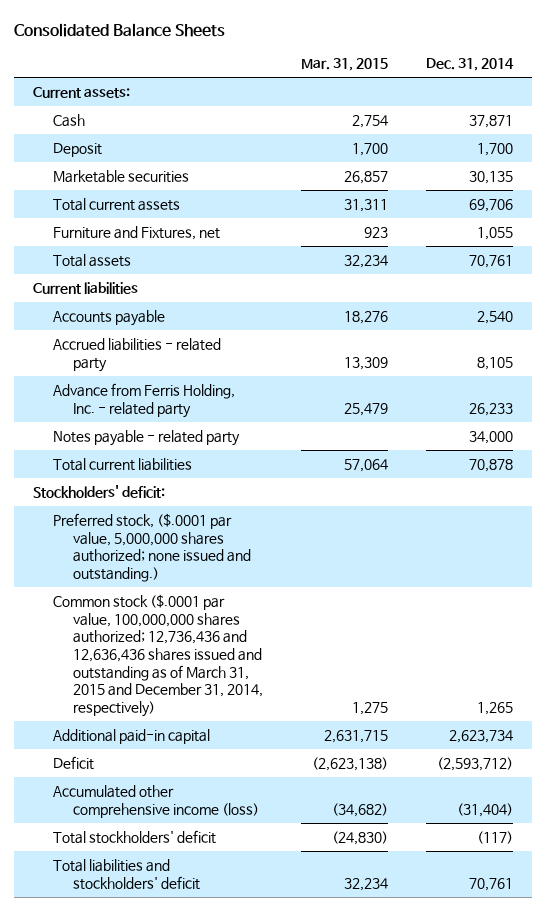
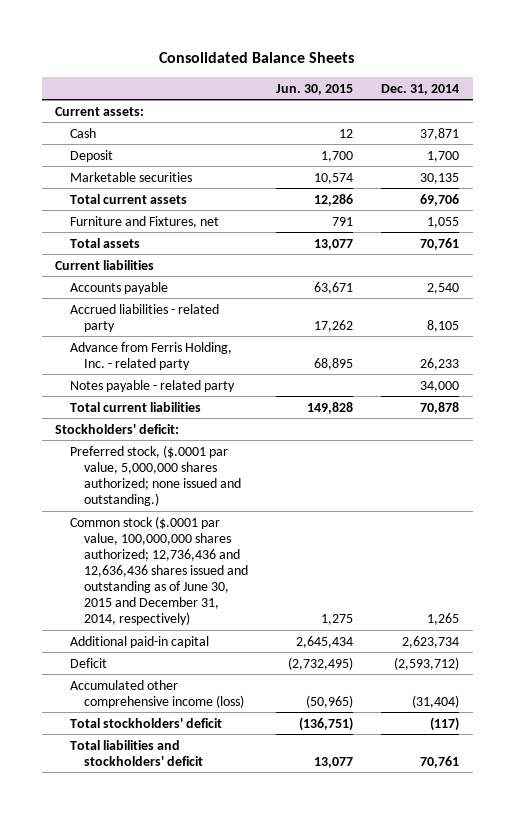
[300,58,388,72] Mar. 31, 2015 -> none
none -> [276,83,354,95] Jun. 30, 2015
[53,593,264,717] Common stock ($.0001 par value, 100,000,000 shares authorized; 12,736,436 and 12,636,436 shares issued and outstanding as of March 31, 2015 and December 31, 2014, respectively) -> [69,515,249,626] Common stock ($.0001 par value, 100,000,000 shares authorized; 12,736,436 and 12,636,436 shares issued and outstanding as of June 30, 2015 and December 31, 2014, respectively)

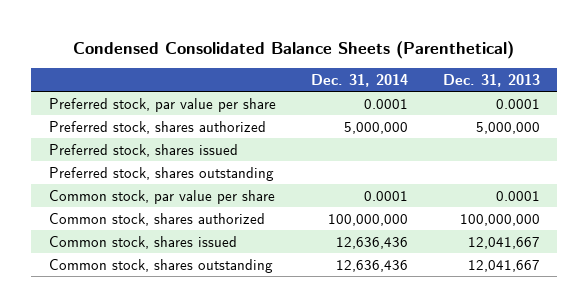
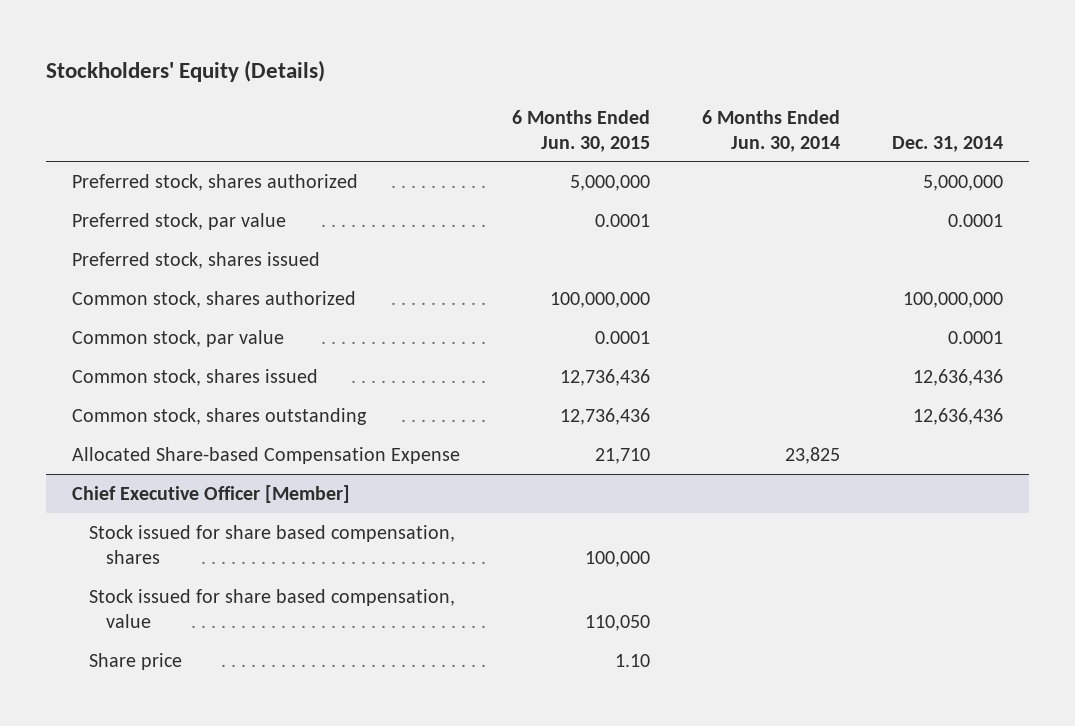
[73,40,515,59] Condensed Consolidated Balance Sheets (Parenthetical) -> [46,59,326,82] Stockholders' Equity (Details)
[442,73,540,87] Dec. 31, 2013 -> none
none -> [512,109,651,152] 6 Months Ended Jun. 30, 2015
none -> [702,109,841,152] 6 Months Ended Jun. 30, 2014
[48,97,276,112] Preferred stock, par value per share -> none
none -> [72,212,287,230] Preferred stock, par value
[48,166,274,181] Preferred stock, shares outstanding -> none
[48,189,275,204] Common stock, par value per share -> none
none -> [72,329,285,347] Common stock, par value
none -> [72,446,461,464] Allocated Share-based Compensation Expense
none -> [72,484,351,503] Chief Executive Officer [Member]
none -> [89,524,456,564] Stock issued for share based compensation, shares
none -> [89,588,456,628] Stock issued for share based compensation, value
none -> [89,652,183,670] Share price

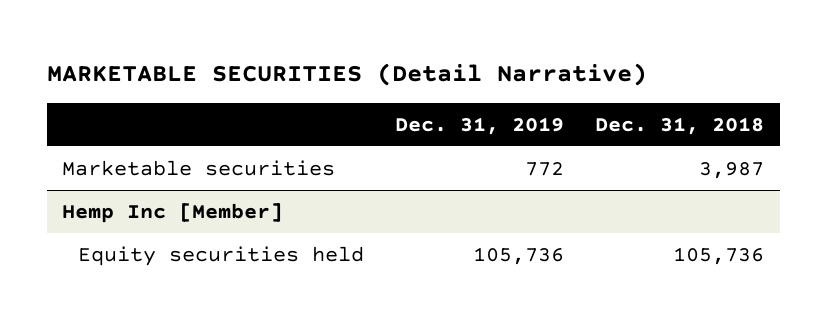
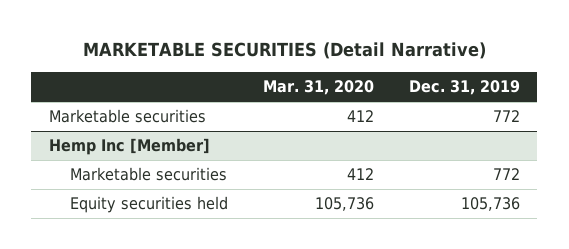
[595,117,765,136] Dec. 31, 2018 -> none
none -> [262,80,374,96] Mar. 31, 2020
none -> [69,167,227,182] Marketable securities

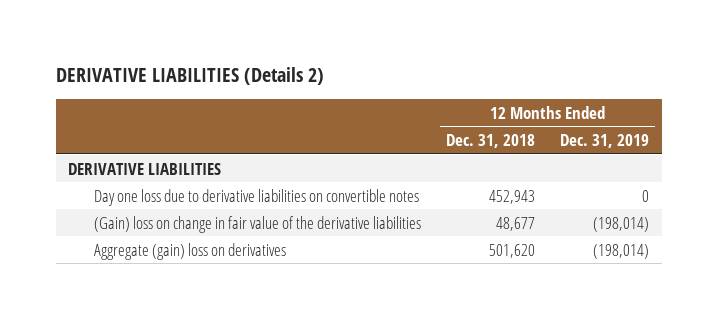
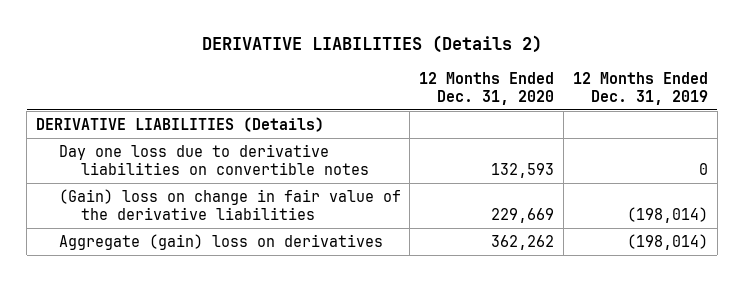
[446,134,536,149] Dec. 31, 2018 -> none
none -> [419,71,555,105] 12 Months Ended Dec. 31, 2020
[68,162,222,175] DERIVATIVE LIABILITIES -> [36,116,325,132] DERIVATIVE LIABILITIES (Details)

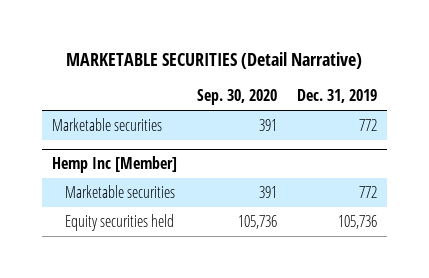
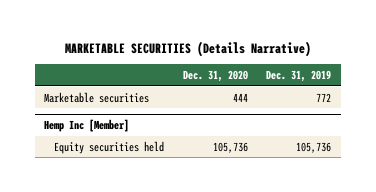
[66,51,363,69] MARKETABLE SECURITIES (Detail Narrative) -> [64,40,311,57] MARKETABLE SECURITIES (Details Narrative)
[196,89,277,106] Sep. 30, 2020 -> none
none -> [182,69,248,82] Dec. 31, 2020
[65,184,176,198] Marketable securities -> none

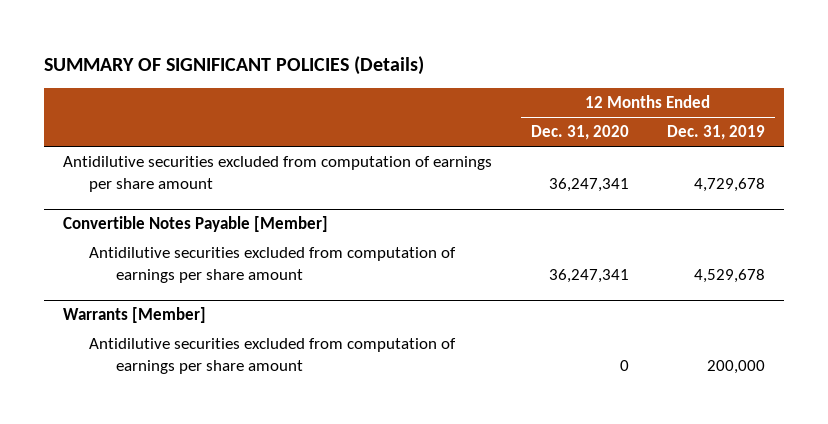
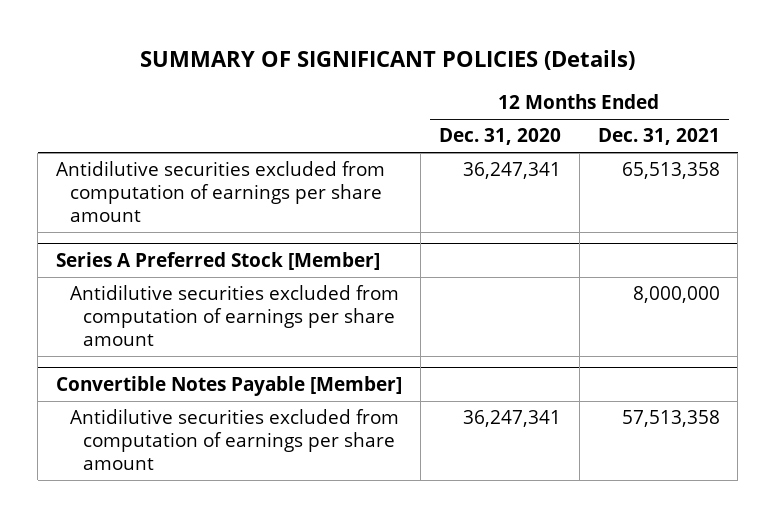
[667,125,766,141] Dec. 31, 2019 -> none
none -> [597,128,720,146] Dec. 31, 2021
none -> [56,251,381,270] Series A Preferred Stock [Member]
none -> [69,285,399,347] Antidilutive securities excluded from computation of earnings per share amount
[63,307,207,324] Warrants [Member] -> none
[89,338,457,375] Antidilutive securities excluded from computation of earnings per share amount -> none

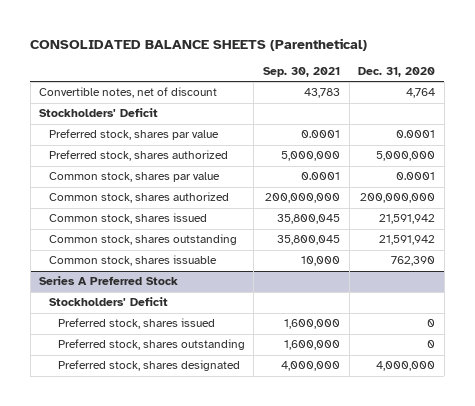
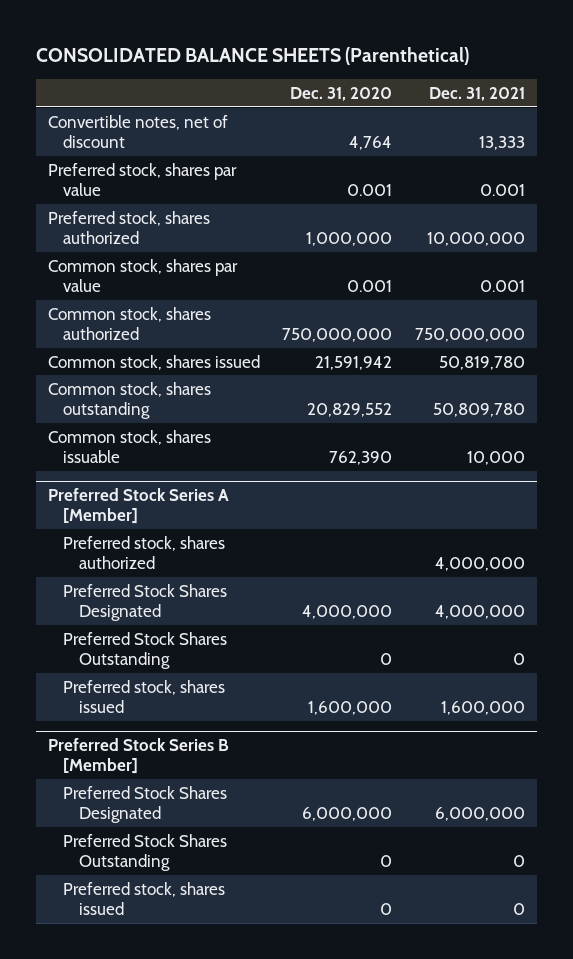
[262,67,340,78] Sep. 30, 2021 -> none
none -> [429,86,526,101] Dec. 31, 2021
[39,108,159,118] Stockholders' Deficit -> none
[396,130,436,139] 0.0001 -> [347,183,393,196] 0.001
[376,151,436,162] 5,000,000 -> [306,231,393,246] 1,000,000
[396,172,436,181] 0.0001 -> [347,279,393,292] 0.001
[360,193,436,204] 200,000,000 -> [282,327,393,342] 750,000,000
[379,235,436,246] 21,591,942 -> [307,402,393,417] 20,829,552
[48,297,168,307] Stockholders' Deficit -> none
[39,276,179,286] Series A Preferred Stock -> [47,487,229,525] Preferred Stock Series A [Member]
none -> [63,535,226,569] Preferred stock, shares authorized
none -> [63,583,228,621] Preferred Stock Shares Designated
none -> [63,631,228,669] Preferred Stock Shares Outstanding
none -> [63,679,226,713] Preferred stock, shares issued
none -> [47,737,229,775] Preferred Stock Series B [Member]
none -> [63,785,228,823] Preferred Stock Shares Designated
none -> [63,833,228,871] Preferred Stock Shares Outstanding
[57,339,245,351] Preferred stock, shares outstanding -> none
[57,360,240,372] Preferred stock, shares designated -> none

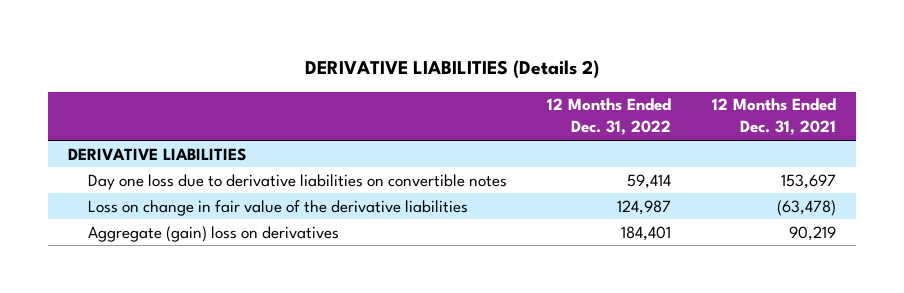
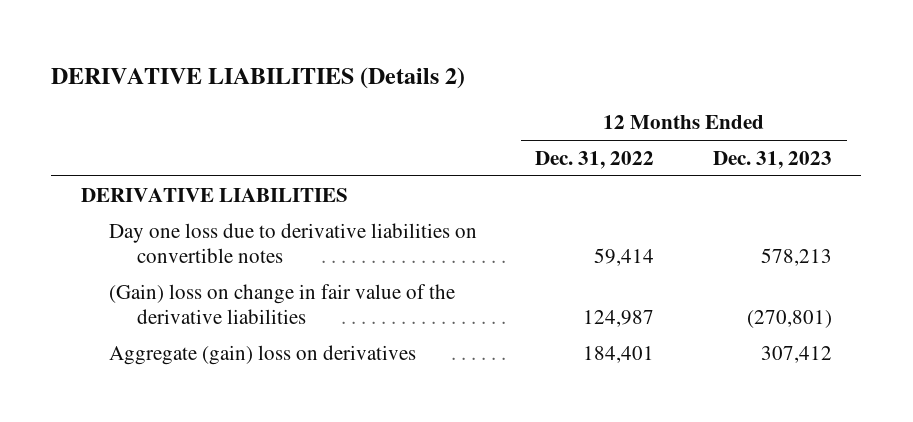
[711,98,836,136] 12 Months Ended Dec. 31, 2021 -> none
none -> [713,150,833,169] Dec. 31, 2023
[87,199,468,216] Loss on change in fair value of the derivative liabilities -> [108,283,455,325] (Gain) loss on change in fair value of the derivative liabilities

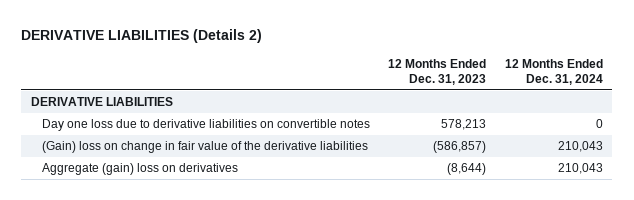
[535,150,655,169] Dec. 31, 2022 -> none
none -> [504,58,603,86] 12 Months Ended Dec. 31, 2024
[747,310,833,329] (270,801) -> [433,141,487,154] (586,857)
[761,345,833,363] 307,412 -> [447,163,487,176] (8,644)

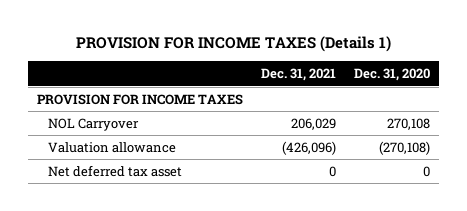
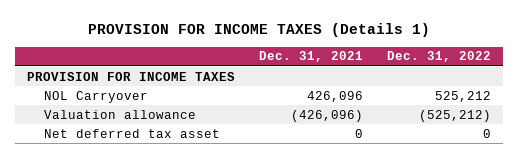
[353,68,430,82] Dec. 31, 2020 -> none
none -> [387,51,492,63] Dec. 31, 2022
[291,117,337,130] 206,029 -> [307,90,364,102] 426,096

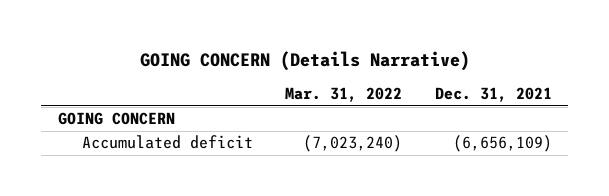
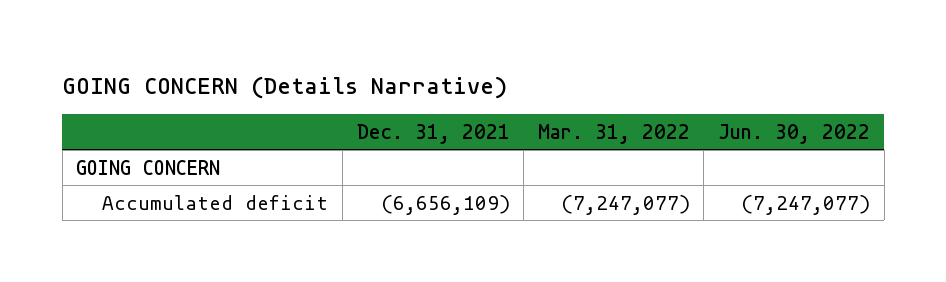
none -> [717,123,870,144] Jun. 30, 2022
[303,135,403,153] (7,023,240) -> [560,194,690,215] (7,247,077)

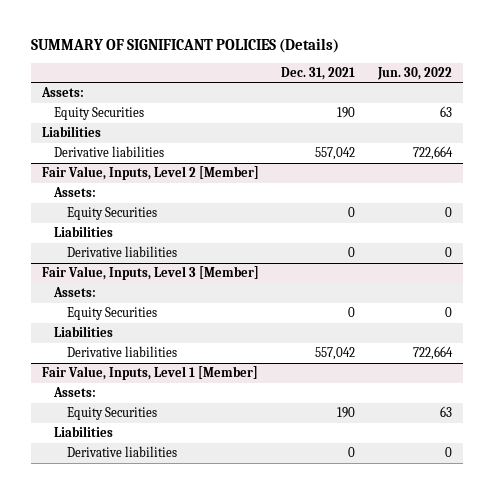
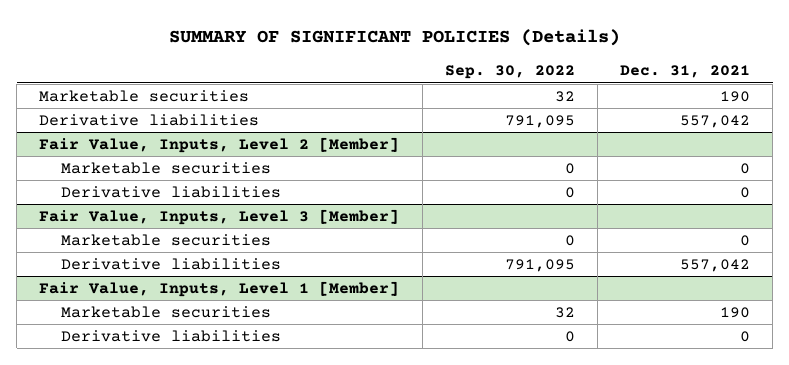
[376,66,452,80] Jun. 30, 2022 -> none
none -> [444,65,575,80] Sep. 30, 2022
[40,87,84,98] Assets: -> none
[54,107,145,121] Equity Securities -> none
[41,126,101,138] Liabilities -> none
none -> [39,89,250,102] Marketable securities
[53,187,97,198] Assets: -> none
[66,207,157,221] Equity Securities -> none
[54,226,114,238] Liabilities -> none
none -> [60,161,271,174] Marketable securities
[53,287,97,298] Assets: -> none
[66,307,157,321] Equity Securities -> none
[54,326,114,338] Liabilities -> none
none -> [60,233,271,246] Marketable securities
[53,387,97,398] Assets: -> none
[66,407,157,421] Equity Securities -> none
[54,426,114,438] Liabilities -> none
none -> [60,305,271,318] Marketable securities

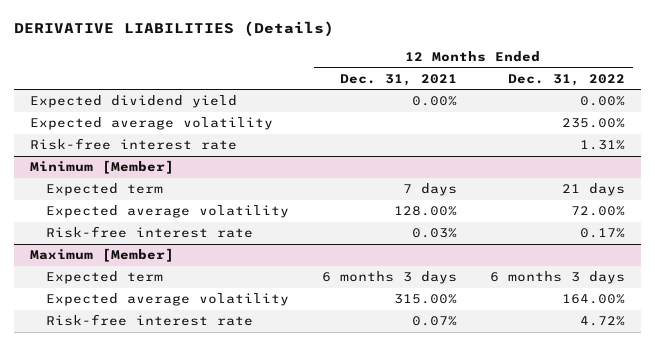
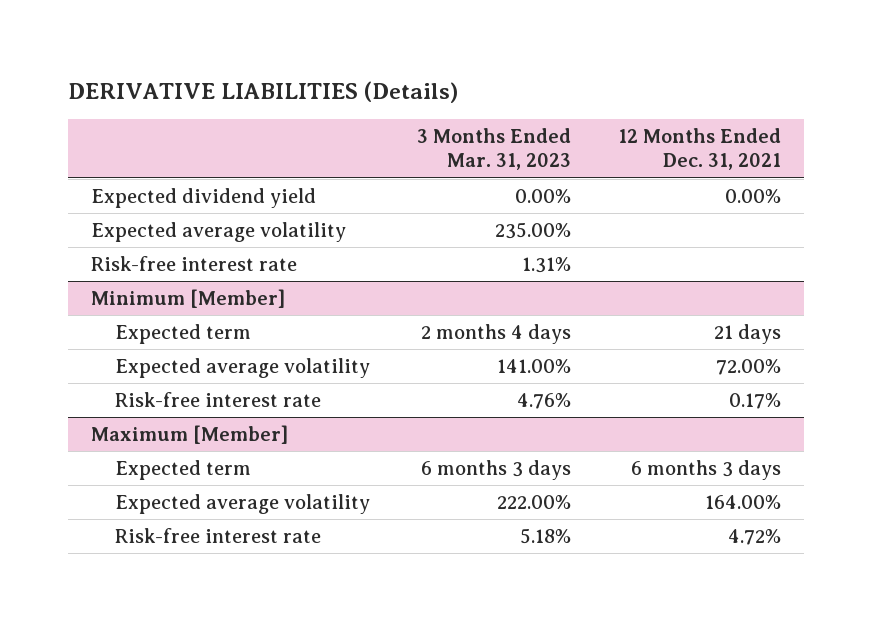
[507,73,625,86] Dec. 31, 2022 -> none
none -> [416,128,571,171] 3 Months Ended Mar. 31, 2023
[402,183,457,197] 7 days -> [713,324,781,345] 21 days
[393,206,457,217] 128.00% -> [715,359,781,376] 72.00%
[411,228,457,239] 0.03% -> [728,393,781,410] 0.17%
[393,294,457,305] 315.00% -> [704,495,781,510] 164.00%
[411,316,457,327] 0.07% -> [727,529,781,546] 4.72%

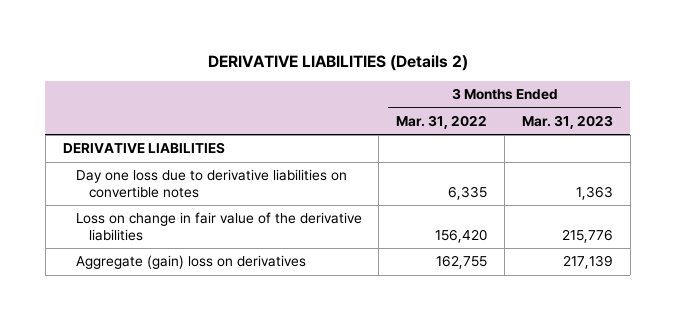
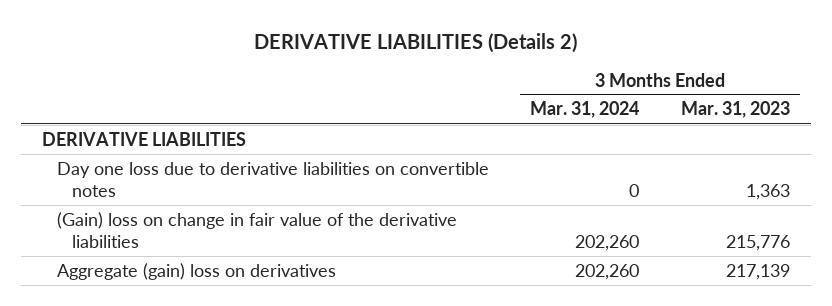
[396,114,488,129] Mar. 31, 2022 -> none
none -> [530,101,640,119] Mar. 31, 2024
[75,212,362,241] Loss on change in fair value of the derivative liabilities -> [57,211,458,249] (Gain) loss on change in fair value of the derivative liabilities

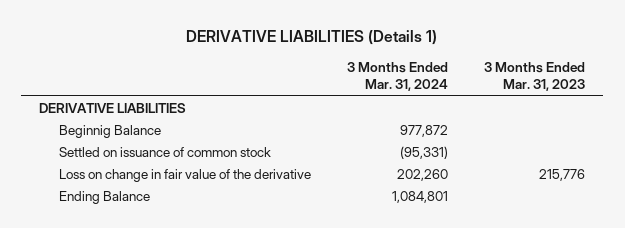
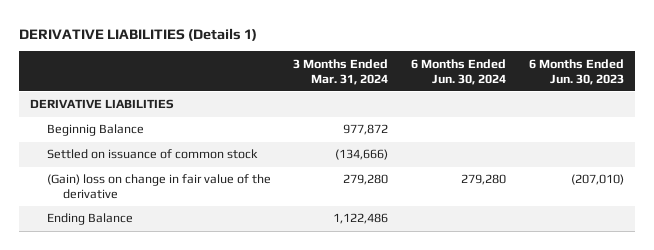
[484,61,586,92] 3 Months Ended Mar. 31, 2023 -> none
none -> [410,58,506,85] 6 Months Ended Jun. 30, 2024
none -> [528,58,624,85] 6 Months Ended Jun. 30, 2023
[400,146,449,160] (95,331) -> [335,149,389,161] (134,666)
[58,169,311,183] Loss on change in fair value of the derivative -> [46,174,271,200] (Gain) loss on change in fair value of the derivative
[397,169,449,182] 202,260 -> [343,174,389,186] 279,280
[392,191,449,204] 1,084,801 -> [333,213,389,225] 1,122,486

